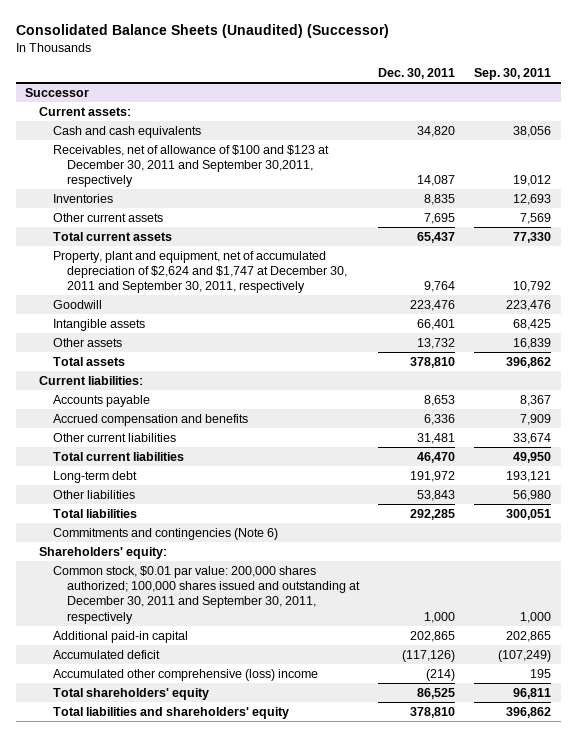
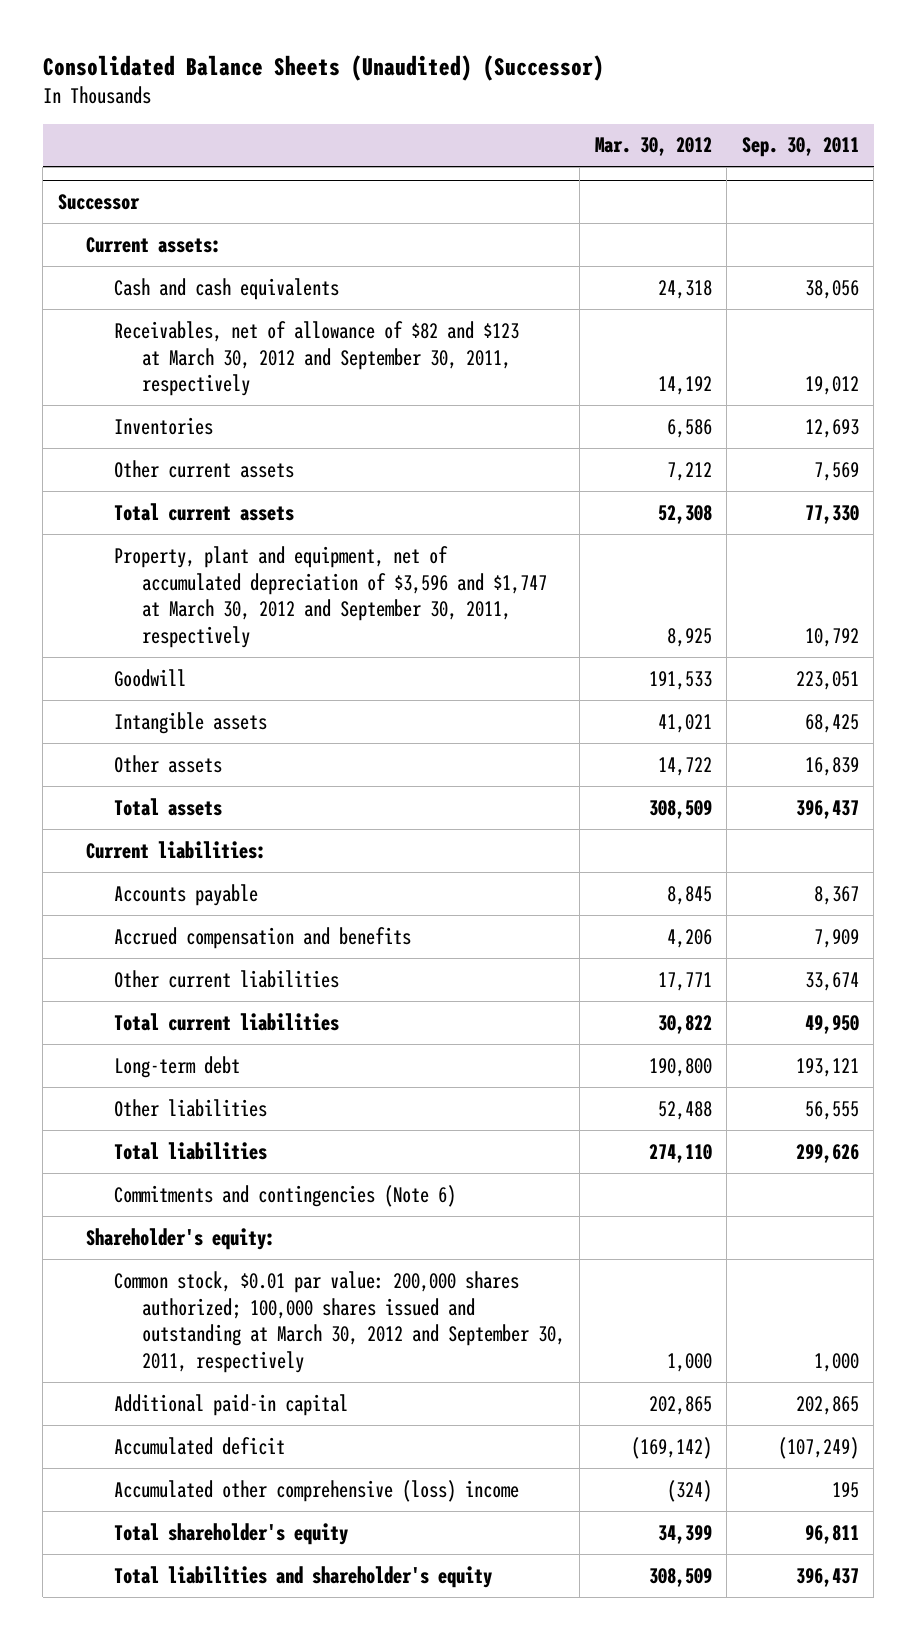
[378,68,456,80] Dec. 30, 2011 -> none
none -> [594,137,712,157] Mar. 30, 2012
[53,144,330,188] Receivables, net of allowance of $100 and $123 at December 30, 2011 and September 30,2011, respectively -> [113,320,519,397] Receivables, net of allowance of $82 and $123 at March 30, 2012 and September 30, 2011, respectively
[53,250,348,294] Property, plant and equipment, net of accumulated depreciation of $2,624 and $1,747 at December 30, 2011 and September 30, 2011, respectively -> [113,545,547,649] Property, plant and equipment, net of accumulated depreciation of $3,596 and $1,747 at March 30, 2012 and September 30, 2011, respectively
[506,299,552,311] 223,476 -> [795,670,859,690] 223,051
[506,356,552,368] 396,862 -> [795,799,859,819] 396,437
[513,489,552,501] 56,980 -> [804,1100,859,1120] 56,555
[506,508,552,520] 300,051 -> [795,1143,859,1163] 299,626
[39,546,168,559] Shareholders' equity: -> [85,1227,275,1250] Shareholder's equity:
[53,565,361,624] Common stock, $0.01 par value: 200,000 shares authorized; 100,000 shares issued and outstanding at December 30, 2011 and September 30, 2011, respectively -> [113,1270,565,1374] Common stock, $0.01 par value: 200,000 shares authorized; 100,000 shares issued and outstanding at March 30, 2012 and September 30, 2011, respectively
[53,687,210,700] Total shareholders' equity -> [113,1522,348,1545] Total shareholder's equity
[53,706,290,719] Total liabilities and shareholders' equity -> [113,1565,492,1588] Total liabilities and shareholder's equity
[506,706,552,718] 396,862 -> [795,1567,859,1587] 396,437

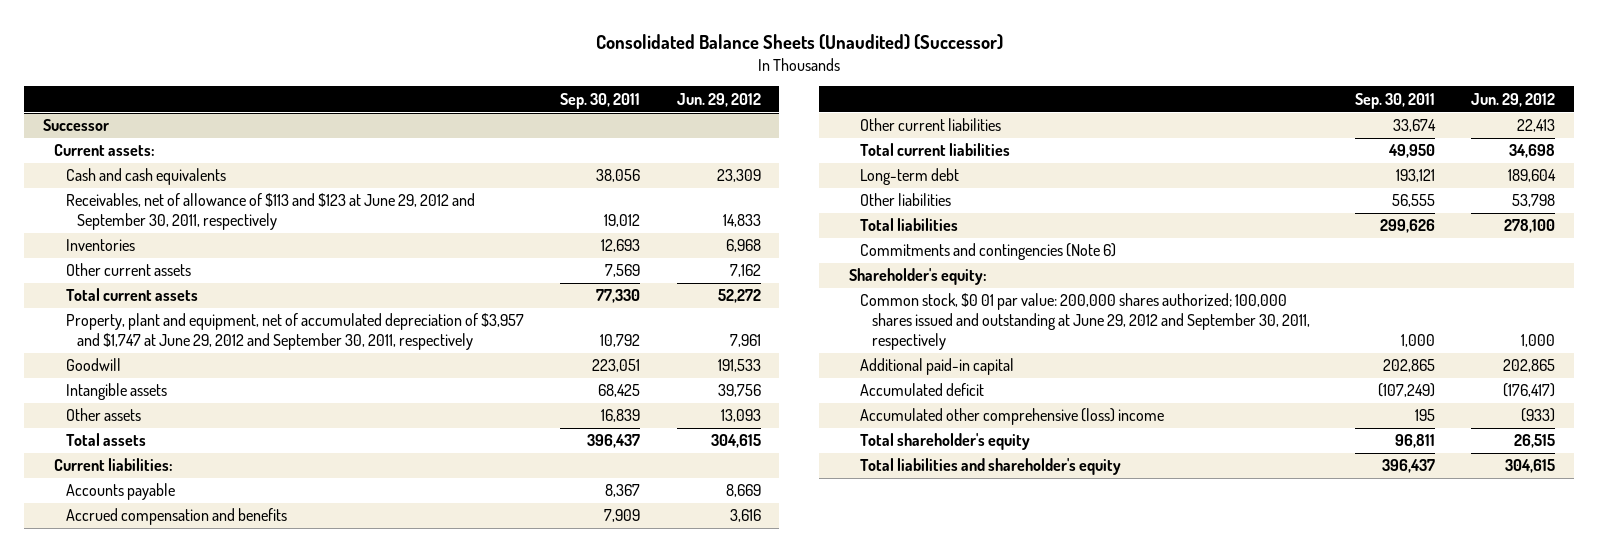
[594,137,712,157] Mar. 30, 2012 -> none
none -> [676,92,761,107] Jun. 29, 2012
[113,320,519,397] Receivables, net of allowance of $82 and $123 at March 30, 2012 and September 30, 2011, respectively -> [65,193,475,231] Receivables, net of allowance of $113 and $123 at June 29, 2012 and September 30, 2011, respectively
[113,545,547,649] Property, plant and equipment, net of accumulated depreciation of $3,596 and $1,747 at March 30, 2012 and September 30, 2011, respectively -> [65,313,524,351] Property, plant and equipment, net of accumulated depreciation of $3,957 and $1,747 at June 29, 2012 and September 30, 2011, respectively
[113,1270,565,1374] Common stock, $0.01 par value: 200,000 shares authorized; 100,000 shares issued and outstanding at March 30, 2012 and September 30, 2011, respectively -> [860,293,1310,351] Common stock, $0 01 par value: 200,000 shares authorized; 100,000 shares issued and outstanding at June 29, 2012 and September 30, 2011, respectively

